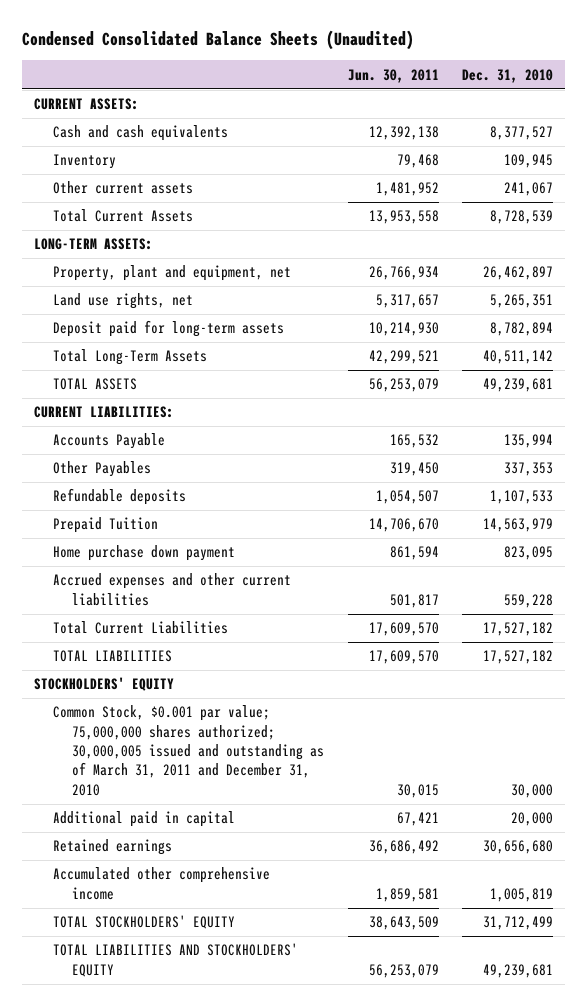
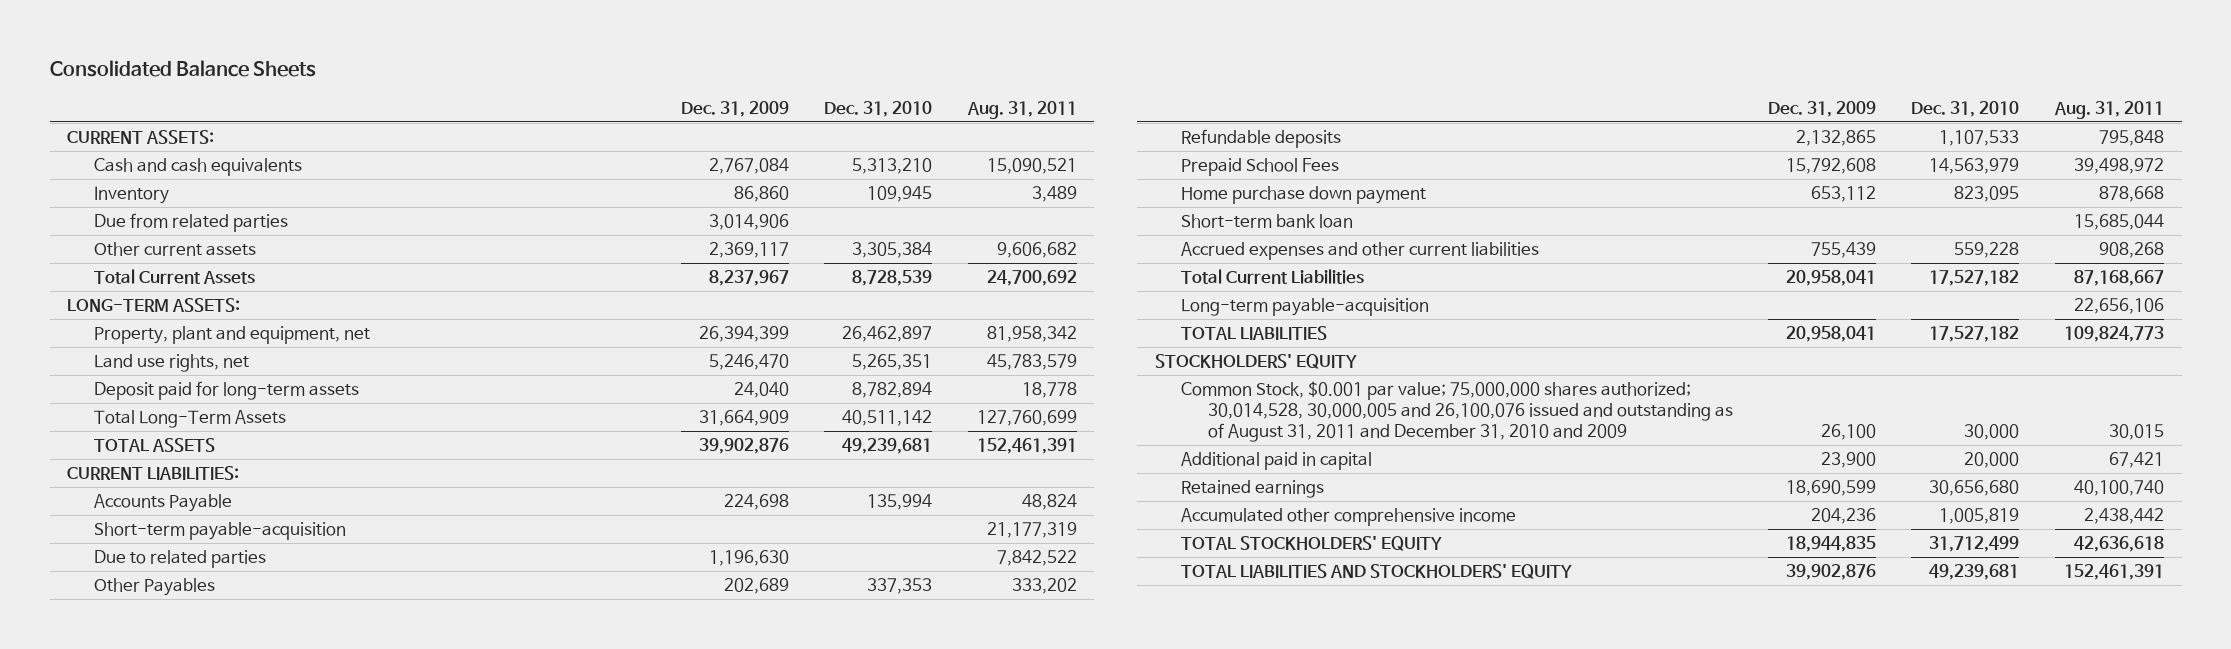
[21,30,414,51] Condensed Consolidated Balance Sheets (Unaudited) -> [49,60,316,78] Consolidated Balance Sheets
[347,68,439,83] Jun. 30, 2011 -> none
none -> [680,100,789,117] Dec. 31, 2009
none -> [966,100,1077,119] Aug. 31, 2011
[490,126,554,141] 8,377,527 -> [852,158,933,175] 5,313,210
none -> [93,213,288,233] Due from related parties
[504,182,554,197] 241,067 -> [852,242,933,259] 3,305,384
none -> [93,522,346,541] Short-term payable-acquisition
none -> [93,550,266,569] Due to related parties
[52,517,158,534] Prepaid Tuition -> [1181,158,1340,177] Prepaid School Fees
none -> [1181,214,1354,229] Short-term bank loan
none -> [1181,298,1430,317] Long-term payable-acquisition
[52,705,325,796] Common Stock, $0.001 par value; 75,000,000 shares authorized; 30,000,005 issued and outstanding as of March 31, 2011 and December 31, 2010 -> [1181,381,1733,443] Common Stock, $0.001 par value; 75,000,000 shares authorized; 30,014,528, 30,000,005 and 26,100,076 issued and outstanding as of August 31, 2011 and December 31, 2010 and 2009

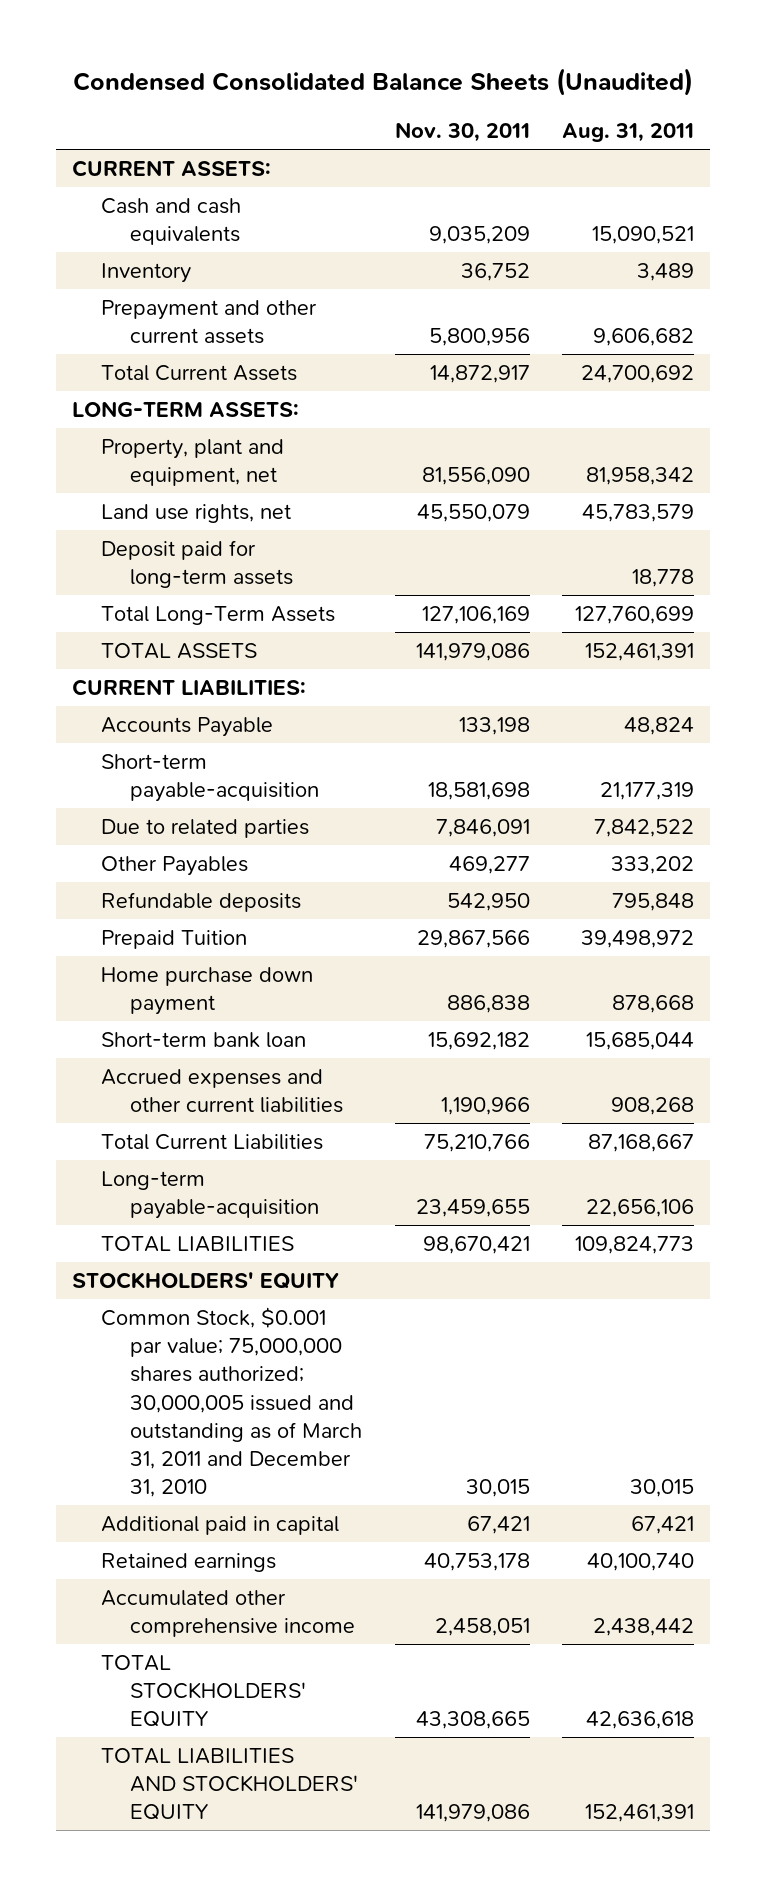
[49,60,316,78] Consolidated Balance Sheets -> [73,68,694,97] Condensed Consolidated Balance Sheets (Unaudited)
[680,100,789,117] Dec. 31, 2009 -> none
[824,100,933,117] Dec. 31, 2010 -> none
none -> [394,122,530,143] Nov. 30, 2011
[93,213,288,233] Due from related parties -> none
[93,242,256,257] Other current assets -> [101,299,318,345] Prepayment and other current assets
[1181,158,1340,177] Prepaid School Fees -> [101,929,248,949] Prepaid Tuition
[1181,381,1733,443] Common Stock, $0.001 par value; 75,000,000 shares authorized; 30,014,528, 30,000,005 and 26,100,076 issued and outstanding as of August 31, 2011 and December 31, 2010 and 2009 -> [101,1306,363,1498] Common Stock, $0.001 par value; 75,000,000 shares authorized; 30,000,005 issued and outstanding as of March 31, 2011 and December 31, 2010

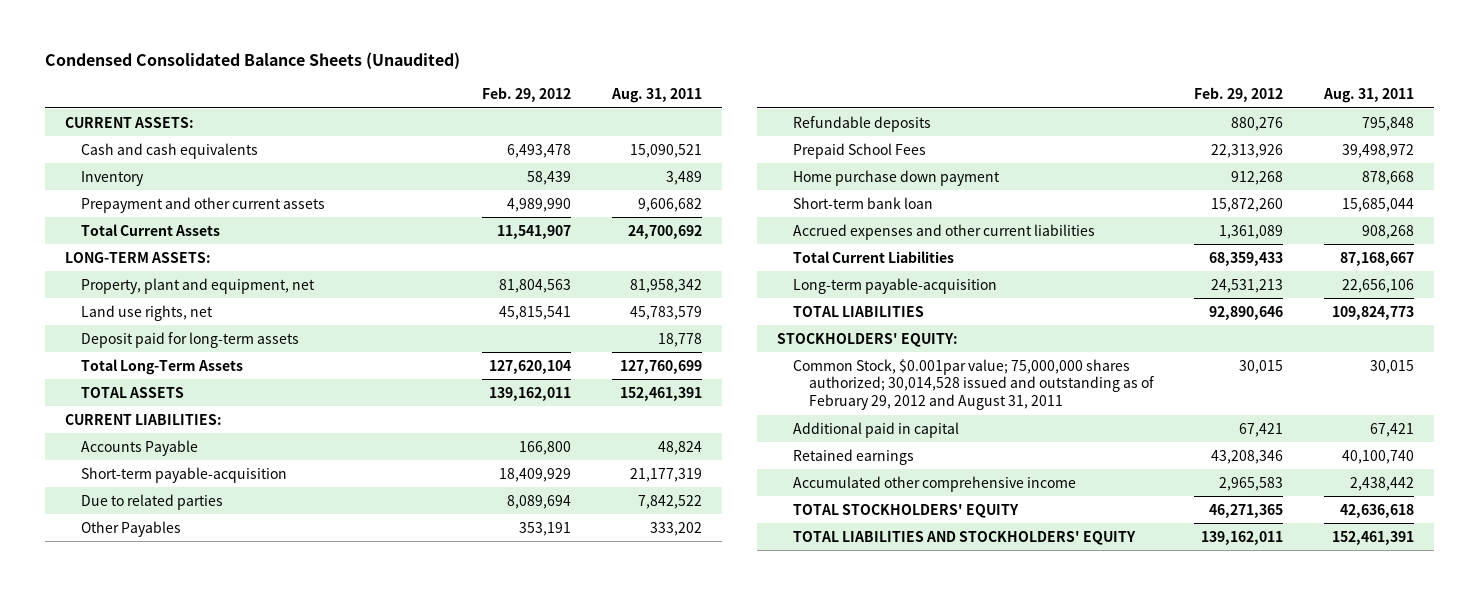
[394,122,530,143] Nov. 30, 2011 -> none
none -> [482,87,572,103] Feb. 29, 2012
[101,929,248,949] Prepaid Tuition -> [792,142,926,159] Prepaid School Fees
[72,1271,340,1289] STOCKHOLDERS' EQUITY -> [776,332,958,347] STOCKHOLDERS' EQUITY:
[101,1306,363,1498] Common Stock, $0.001 par value; 75,000,000 shares authorized; 30,000,005 issued and outstanding as of March 31, 2011 and December 31, 2010 -> [792,358,1155,410] Common Stock, $0.001par value; 75,000,000 shares authorized; 30,014,528 issued and outstanding as of February 29, 2012 and August 31, 2011

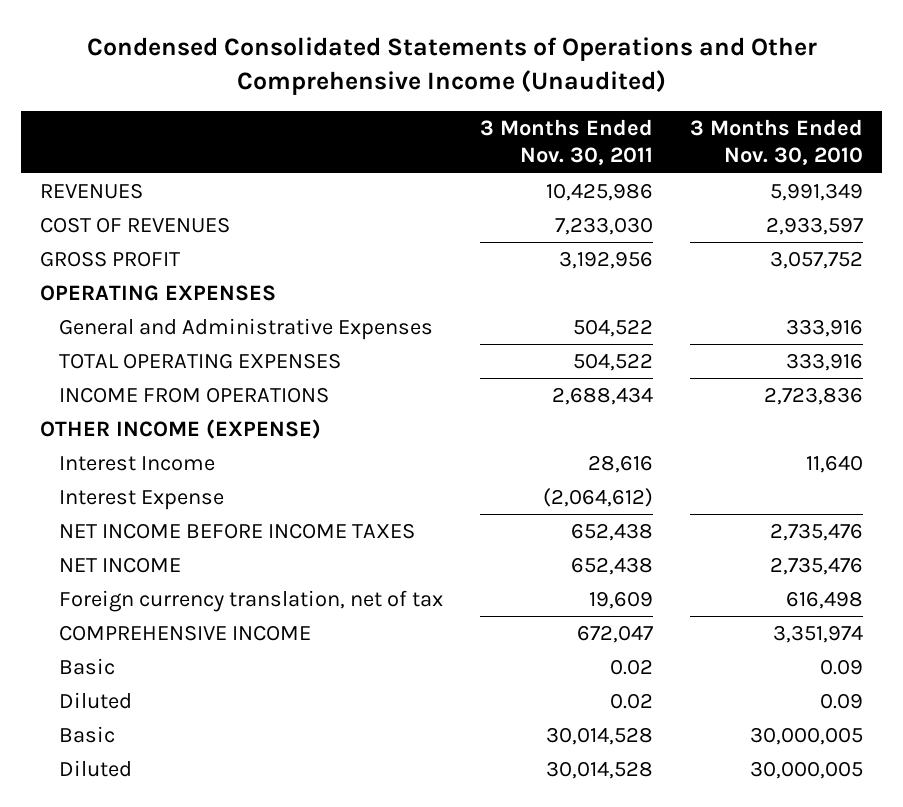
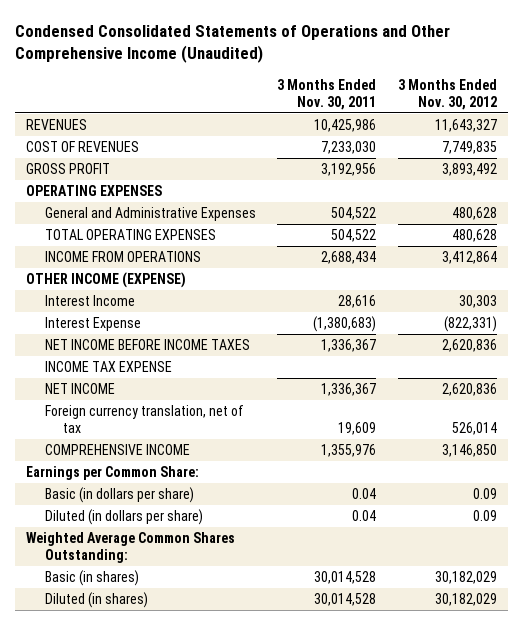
[690,118,864,166] 3 Months Ended Nov. 30, 2010 -> none
none -> [397,78,497,110] 3 Months Ended Nov. 30, 2012
[543,488,654,508] (2,064,612) -> [313,316,377,333] (1,380,683)
[571,523,654,542] 652,438 -> [321,339,377,353] 1,336,367
none -> [44,361,172,373] INCOME TAX EXPENSE
[571,557,654,576] 652,438 -> [321,383,377,397] 1,336,367
[577,625,654,644] 672,047 -> [321,444,377,458] 1,355,976
none -> [25,466,199,481] Earnings per Common Share:
[59,658,116,676] Basic -> [44,487,194,504] Basic (in dollars per share)
[610,659,654,676] 0.02 -> [352,488,377,500] 0.04
[59,692,133,710] Diluted -> [44,509,203,526] Diluted (in dollars per share)
[610,693,654,710] 0.02 -> [352,510,377,522] 0.04
none -> [25,532,235,563] Weighted Average Common Shares Outstanding:
[59,726,116,744] Basic -> [44,570,139,587] Basic (in shares)
[59,760,133,778] Diluted -> [44,592,148,609] Diluted (in shares)

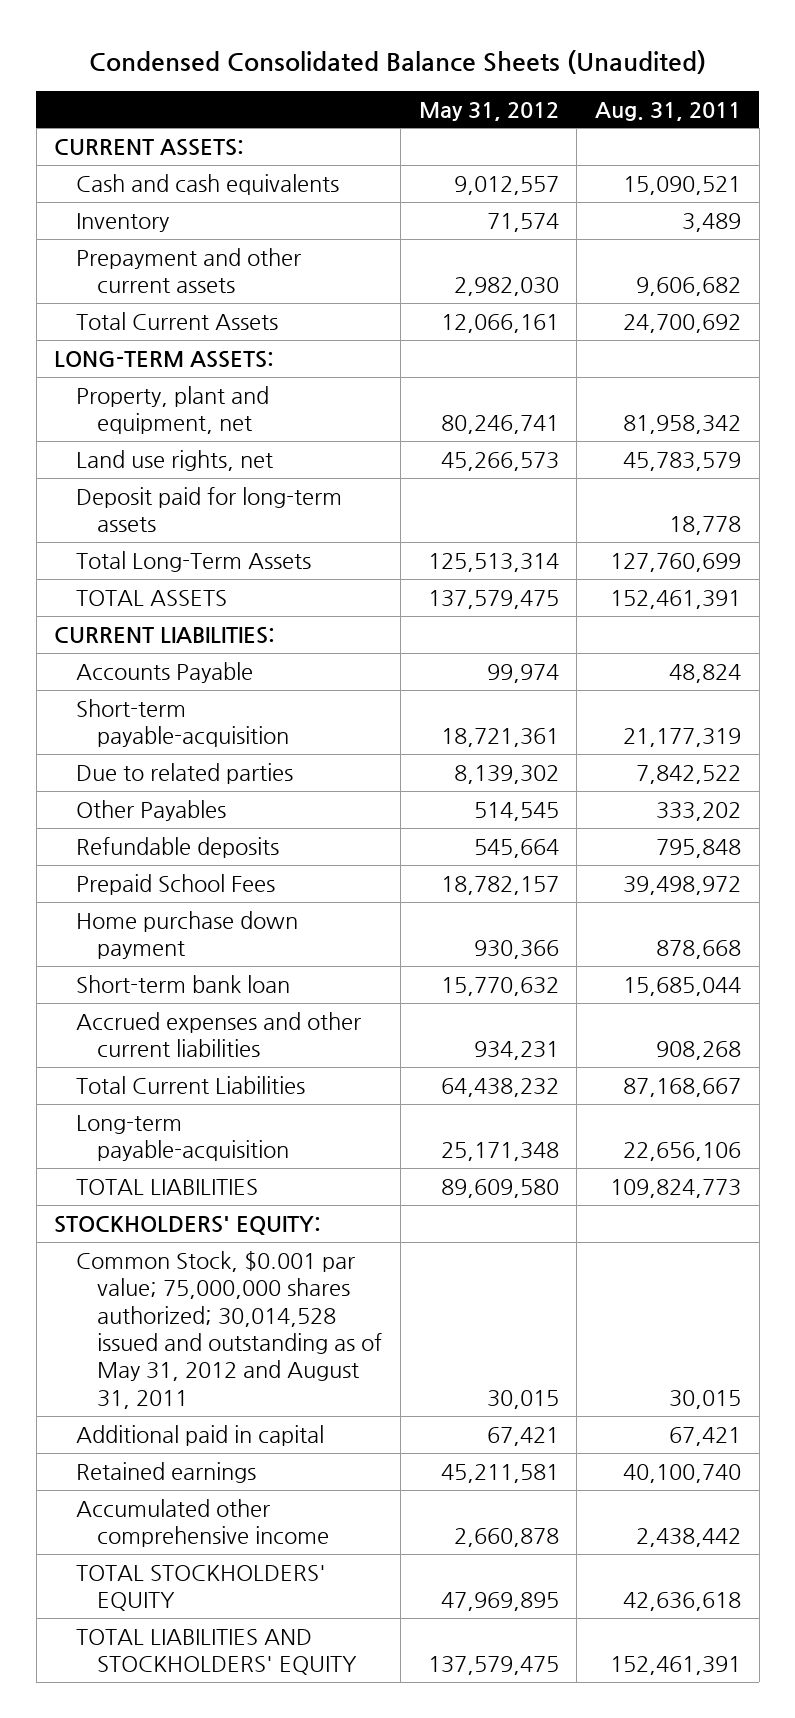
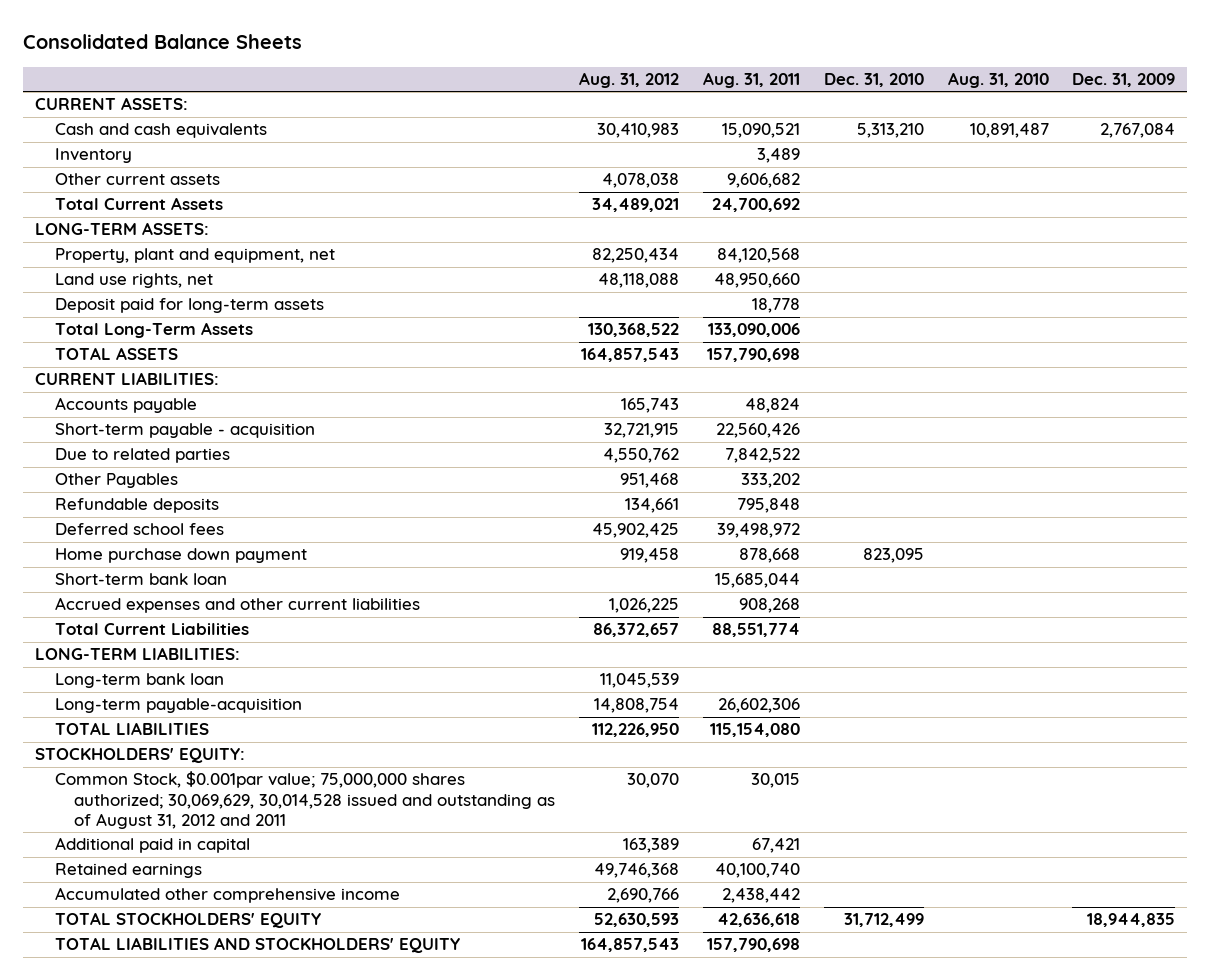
[88,49,706,74] Condensed Consolidated Balance Sheets (Unaudited) -> [22,34,302,50] Consolidated Balance Sheets
[418,101,559,121] May 31, 2012 -> none
none -> [579,72,680,89] Aug. 31, 2012
none -> [823,73,924,88] Dec. 31, 2010
none -> [947,72,1049,89] Aug. 31, 2010
none -> [1072,73,1176,88] Dec. 31, 2009
[75,247,301,294] Prepayment and other current assets -> [54,173,220,186] Other current assets
[623,415,742,435] 81,958,342 -> [716,248,800,264] 84,120,568
[623,451,742,471] 45,783,579 -> [713,273,800,289] 48,950,660
[610,552,742,572] 127,760,699 -> [707,323,800,338] 133,090,006
[610,589,742,609] 152,461,391 -> [706,348,800,363] 157,790,698
[75,661,253,683] Accounts Payable -> [54,397,197,414] Accounts payable
[75,698,290,748] Short-term payable-acquisition -> [54,423,315,439] Short-term payable - acquisition
[623,728,742,748] 21,177,319 -> [715,423,800,439] 22,560,426
[75,873,275,895] Prepaid School Fees -> [54,523,224,536] Deferred school fees
[623,1077,742,1097] 87,168,667 -> [711,623,800,638] 88,551,774
none -> [34,647,240,661] LONG-TERM LIABILITIES:
none -> [54,673,224,689] Long-term bank loan
[623,1142,742,1162] 22,656,106 -> [717,698,800,714] 26,602,306
[610,1178,742,1198] 109,824,773 -> [709,723,800,738] 115,154,080
[75,1250,383,1409] Common Stock, $0.001 par value; 75,000,000 shares authorized; 30,014,528 issued and outstanding as of May 31, 2012 and August 31, 2011 -> [54,771,556,829] Common Stock, $0.001par value; 75,000,000 shares authorized; 30,069,629, 30,014,528 issued and outstanding as of August 31, 2012 and 2011
[610,1656,742,1676] 152,461,391 -> [706,938,800,953] 157,790,698

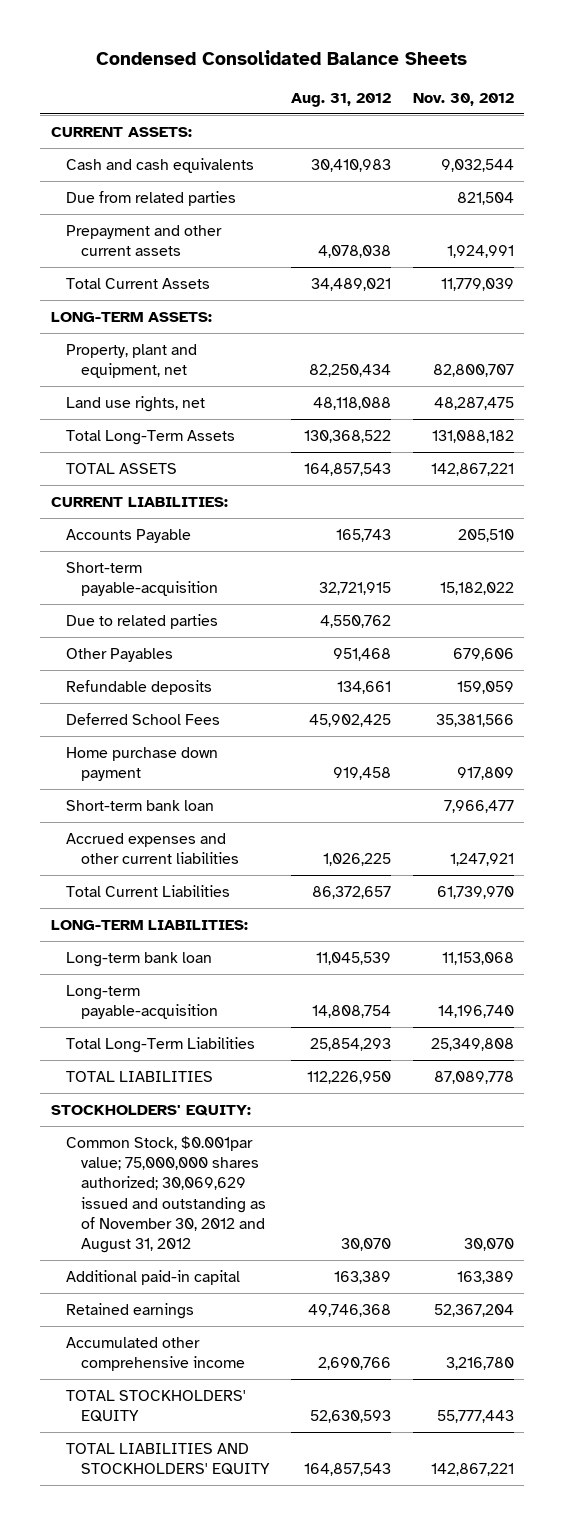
[22,34,302,50] Consolidated Balance Sheets -> [96,49,468,65] Condensed Consolidated Balance Sheets
[702,72,800,89] Aug. 31, 2011 -> none
[823,73,924,88] Dec. 31, 2010 -> none
[947,72,1049,89] Aug. 31, 2010 -> none
[1072,73,1176,88] Dec. 31, 2009 -> none
none -> [412,92,514,106] Nov. 30, 2012
[54,148,132,164] Inventory -> none
none -> [65,190,236,206] Due from related parties
[54,173,220,186] Other current assets -> [65,224,222,257] Prepayment and other current assets
[54,298,324,314] Deposit paid for long-term assets -> none
[54,397,197,414] Accounts payable -> [65,528,191,543] Accounts Payable
[54,423,315,439] Short-term payable - acquisition -> [65,561,219,597] Short-term payable-acquisition
[54,523,224,536] Deferred school fees -> [65,712,220,725] Deferred School Fees
none -> [65,1036,255,1053] Total Long-Term Liabilities
[54,771,556,829] Common Stock, $0.001par value; 75,000,000 shares authorized; 30,069,629, 30,014,528 issued and outstanding as of August 31, 2012 and 2011 -> [65,1135,267,1254] Common Stock, $0.001par value; 75,000,000 shares authorized; 30,069,629 issued and outstanding as of November 30, 2012 and August 31, 2012
[54,837,250,854] Additional paid in capital -> [65,1269,240,1285] Additional paid-in capital

